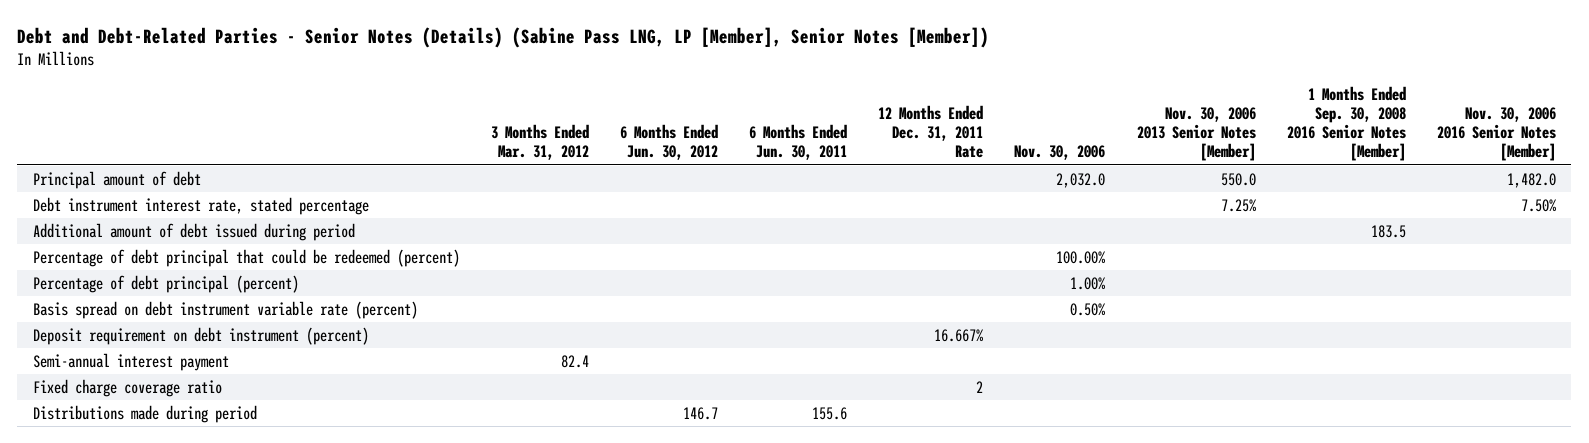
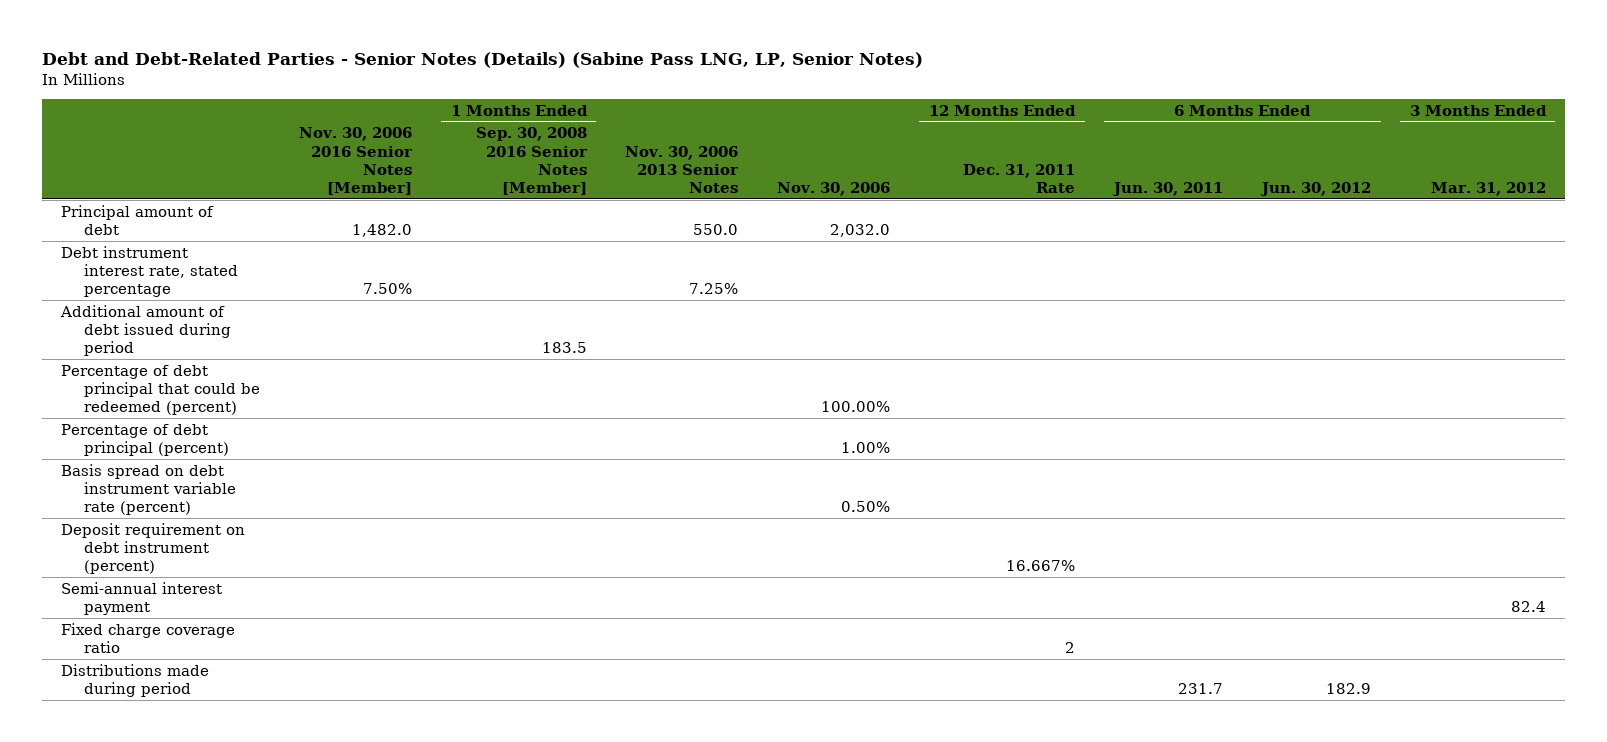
[17,26,990,48] Debt and Debt-Related Parties - Senior Notes (Details) (Sabine Pass LNG, LP [Member], Senior Notes [Member]) -> [41,51,923,68] Debt and Debt-Related Parties - Senior Notes (Details) (Sabine Pass LNG, LP, Senior Notes)
[1136,107,1256,162] Nov. 30, 2006 2013 Senior Notes [Member] -> none
none -> [625,145,740,193] Nov. 30, 2006 2013 Senior Notes
[683,406,719,420] 146.7 -> [1325,682,1371,694] 182.9
[812,406,848,420] 155.6 -> [1177,682,1223,694] 231.7

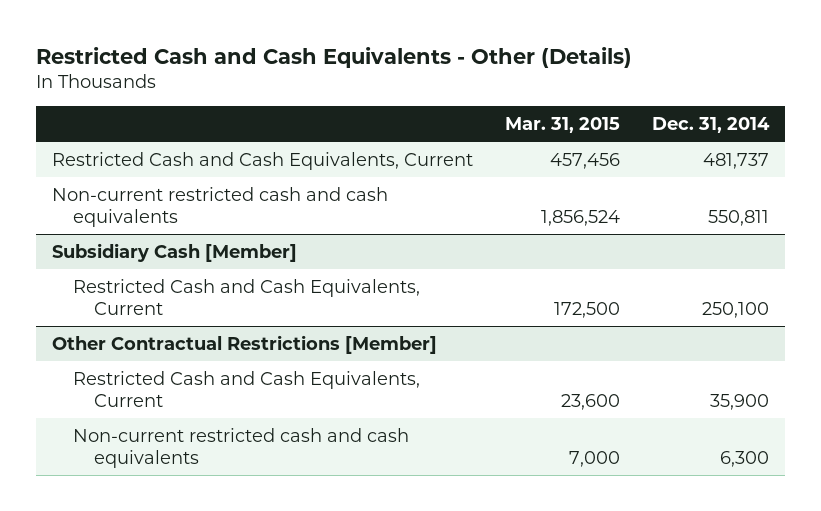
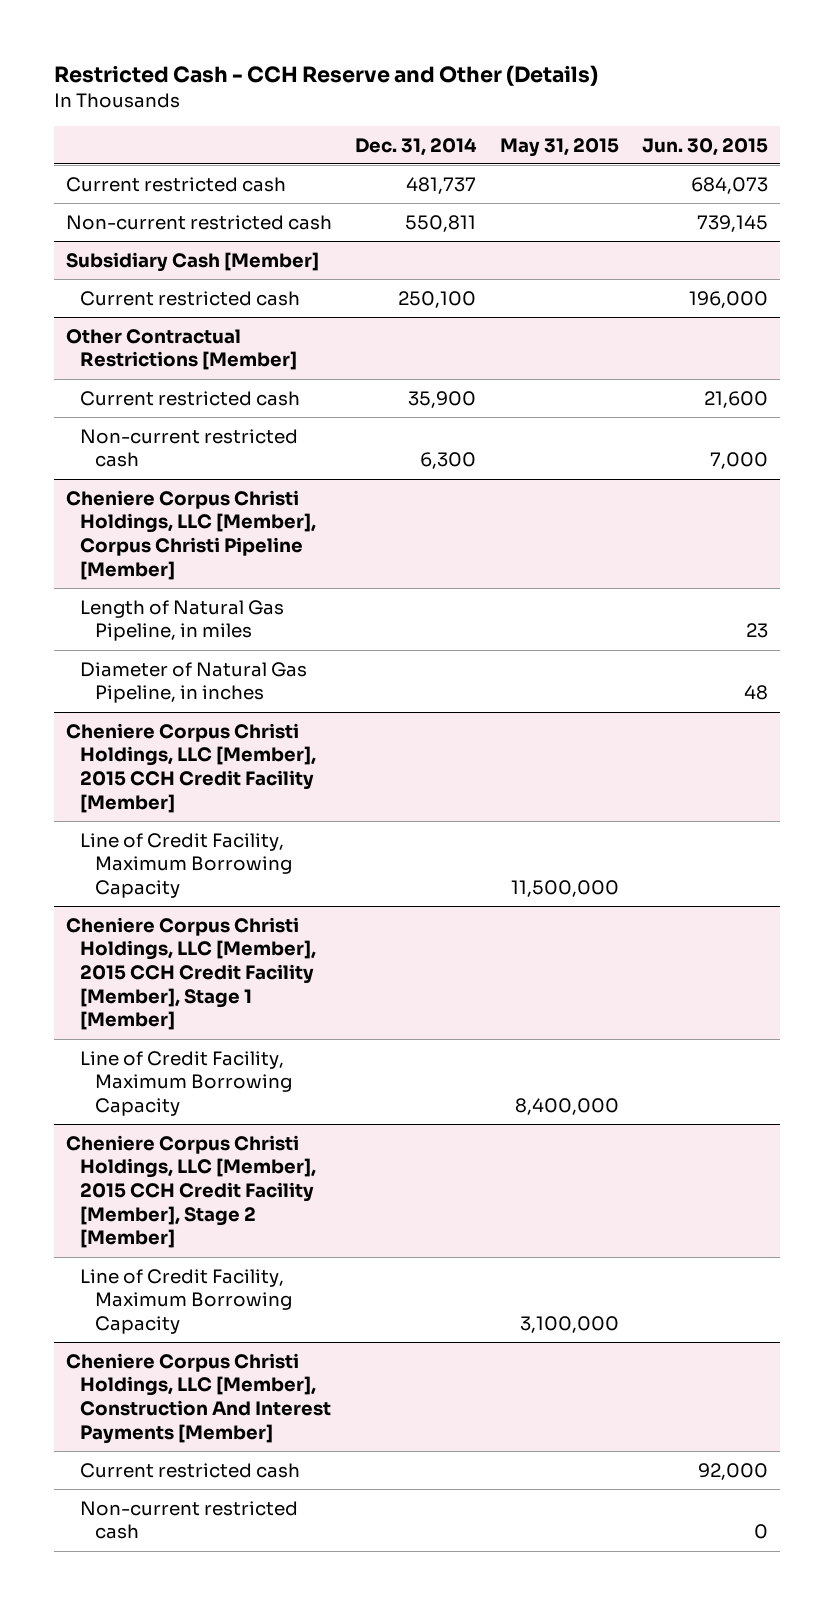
[35,46,632,68] Restricted Cash and Cash Equivalents - Other (Details) -> [53,65,598,87] Restricted Cash - CCH Reserve and Other (Details)
[504,117,620,134] Mar. 31, 2015 -> none
none -> [499,137,619,157] May 31, 2015
none -> [642,137,769,156] Jun. 30, 2015
[51,151,473,170] Restricted Cash and Cash Equivalents, Current -> [65,176,286,192] Current restricted cash
[51,186,388,227] Non-current restricted cash and cash equivalents -> [65,214,332,230] Non-current restricted cash
[73,278,421,315] Restricted Cash and Cash Equivalents, Current -> [80,290,301,306] Current restricted cash
[73,370,421,407] Restricted Cash and Cash Equivalents, Current -> [80,390,301,406] Current restricted cash
[73,427,410,468] Non-current restricted cash and cash equivalents -> [80,428,299,468] Non-current restricted cash
none -> [65,489,317,580] Cheniere Corpus Christi Holdings, LLC [Member], Corpus Christi Pipeline [Member]
none -> [80,599,285,642] Length of Natural Gas Pipeline, in miles
none -> [80,661,308,704] Diameter of Natural Gas Pipeline, in inches
none -> [65,722,317,813] Cheniere Corpus Christi Holdings, LLC [Member], 2015 CCH Credit Facility [Member]
none -> [80,832,292,898] Line of Credit Facility, Maximum Borrowing Capacity
none -> [65,916,317,1031] Cheniere Corpus Christi Holdings, LLC [Member], 2015 CCH Credit Facility [Member], Stage 1 [Member]
none -> [80,1050,292,1116] Line of Credit Facility, Maximum Borrowing Capacity
none -> [65,1134,317,1249] Cheniere Corpus Christi Holdings, LLC [Member], 2015 CCH Credit Facility [Member], Stage 2 [Member]
none -> [80,1268,292,1334] Line of Credit Facility, Maximum Borrowing Capacity
none -> [65,1352,332,1444] Cheniere Corpus Christi Holdings, LLC [Member], Construction And Interest Payments [Member]
none -> [80,1462,301,1478] Current restricted cash
none -> [80,1500,299,1540] Non-current restricted cash

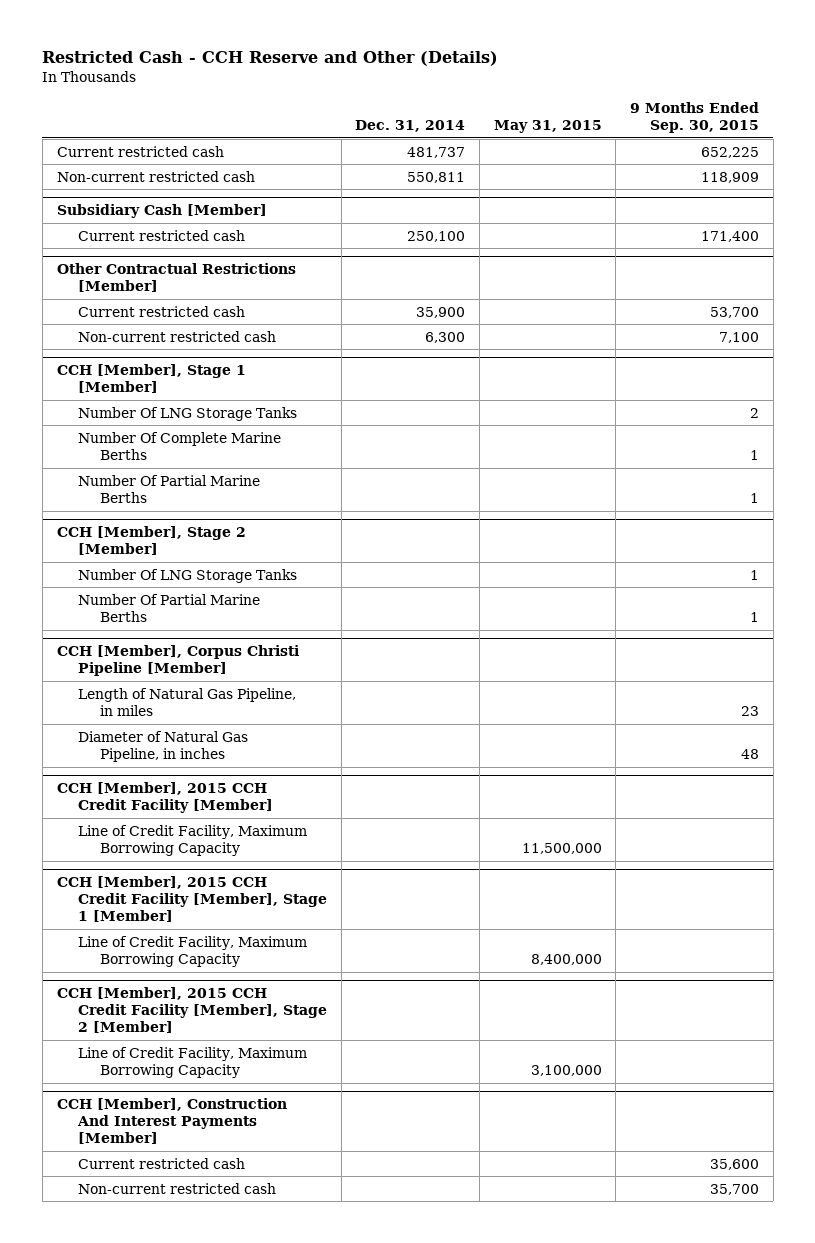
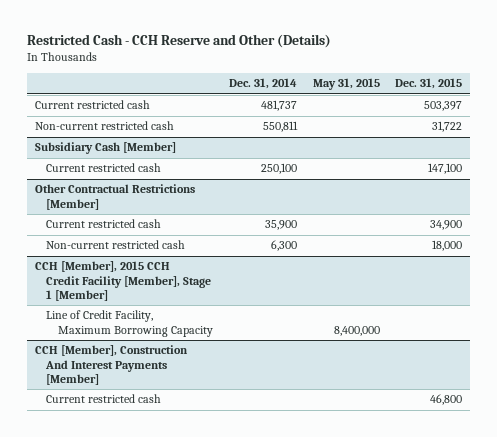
[629,102,759,134] 9 Months Ended Sep. 30, 2015 -> none
none -> [395,78,463,90] Dec. 31, 2015
[56,364,246,394] CCH [Member], Stage 1 [Member] -> none
[78,406,298,421] Number Of LNG Storage Tanks -> none
[78,431,282,460] Number Of Complete Marine Berths -> none
[78,474,261,503] Number Of Partial Marine Berths -> none
[56,526,246,556] CCH [Member], Stage 2 [Member] -> none
[78,568,298,583] Number Of LNG Storage Tanks -> none
[78,593,261,622] Number Of Partial Marine Berths -> none
[56,645,299,677] CCH [Member], Corpus Christi Pipeline [Member] -> none
[78,687,297,716] Length of Natural Gas Pipeline, in miles -> none
[78,730,249,762] Diameter of Natural Gas Pipeline, in inches -> none
[56,782,274,814] CCH [Member], 2015 CCH Credit Facility [Member] -> none
[78,824,308,856] Line of Credit Facility, Maximum Borrowing Capacity -> none
[56,987,328,1034] CCH [Member], 2015 CCH Credit Facility [Member], Stage 2 [Member] -> none
[78,1046,308,1078] Line of Credit Facility, Maximum Borrowing Capacity -> none
[78,1182,277,1194] Non-current restricted cash -> none

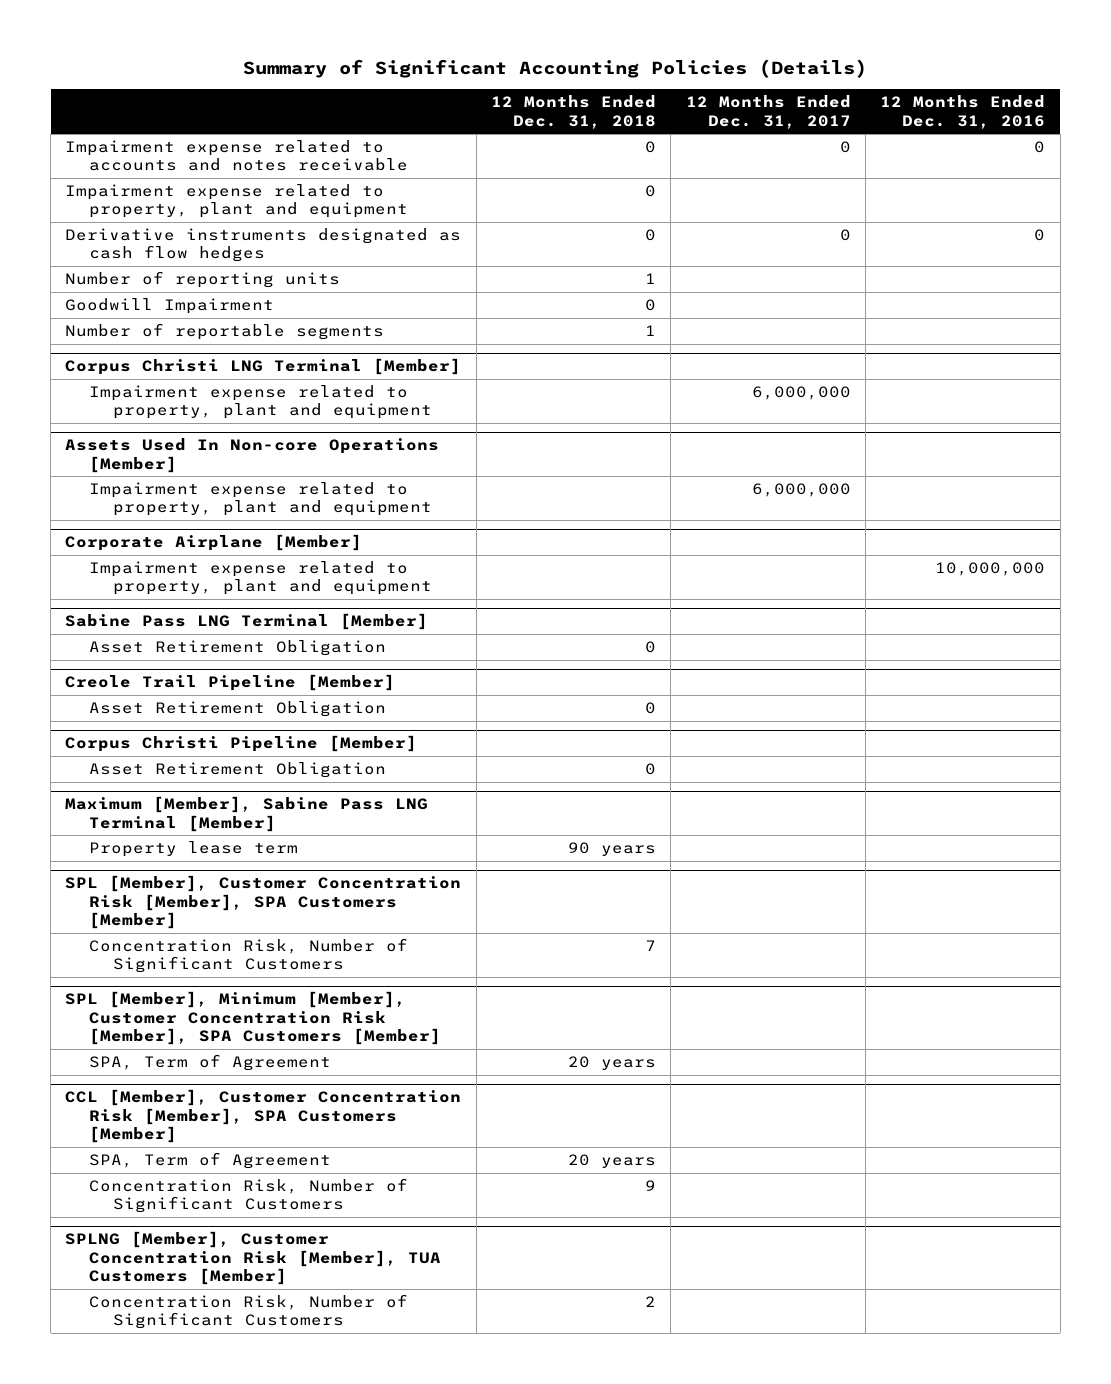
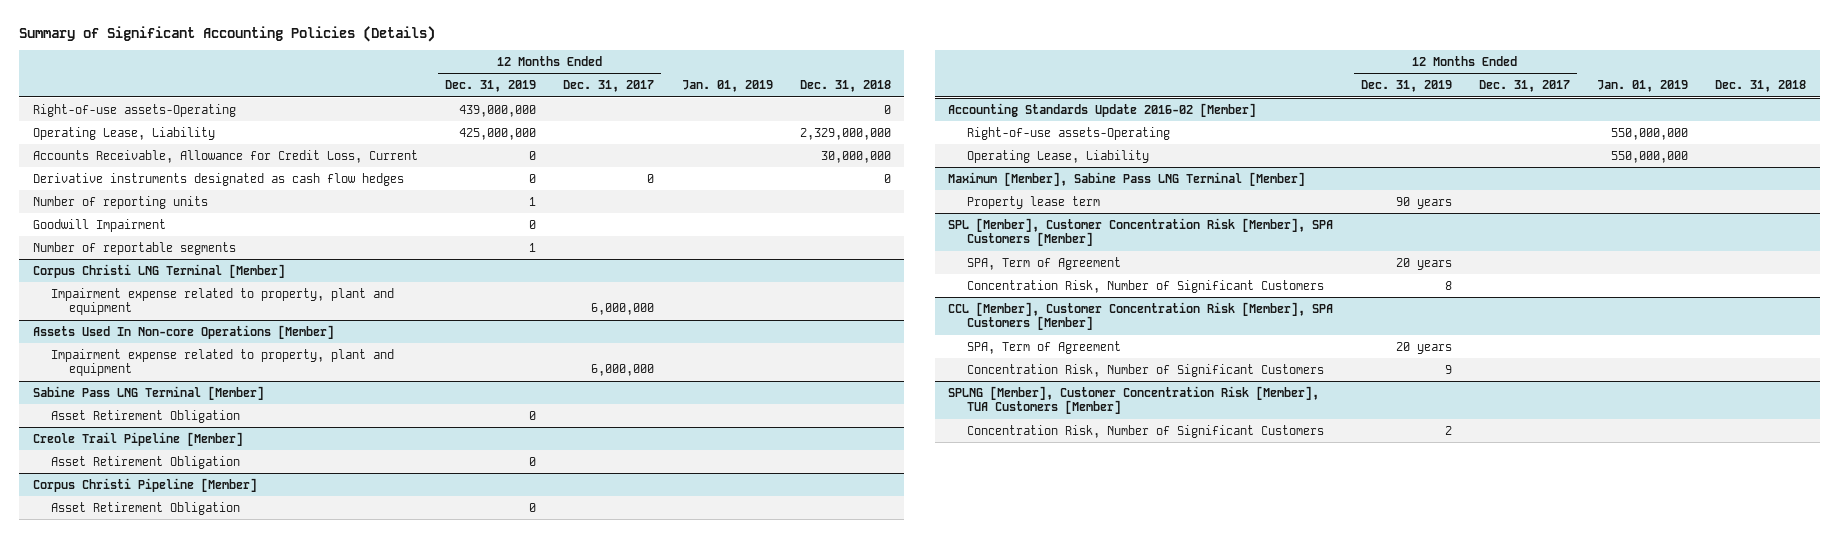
[491,95,657,129] 12 Months Ended Dec. 31, 2018 -> none
[880,95,1046,129] 12 Months Ended Dec. 31, 2016 -> none
none -> [445,80,537,93] Dec. 31, 2019
none -> [681,80,773,93] Jan. 01, 2019
none -> [799,80,891,93] Dec. 31, 2018
[65,140,409,172] Impairment expense related to accounts and notes receivable -> none
[65,184,409,219] Impairment expense related to property, plant and equipment -> none
none -> [32,103,236,117] Right-of-use assets-Operating
none -> [32,126,215,140] Operating Lease, Liability
none -> [32,149,418,163] Accounts Receivable, Allowance for Credit Loss, Current
[65,534,363,552] Corporate Airplane [Member] -> none
[89,561,432,596] Impairment expense related to property, plant and equipment -> none
none -> [948,102,1257,117] Accounting Standards Update 2016-02 [Member]
none -> [966,126,1170,140] Right-of-use assets-Operating
none -> [966,149,1149,163] Operating Lease, Liability
none -> [966,256,1121,270] SPA, Term of Agreement
[65,991,442,1045] SPL [Member], Minimum [Member], Customer Concentration Risk [Member], SPA Customers [Member] -> none
[89,1054,332,1072] SPA, Term of Agreement -> none

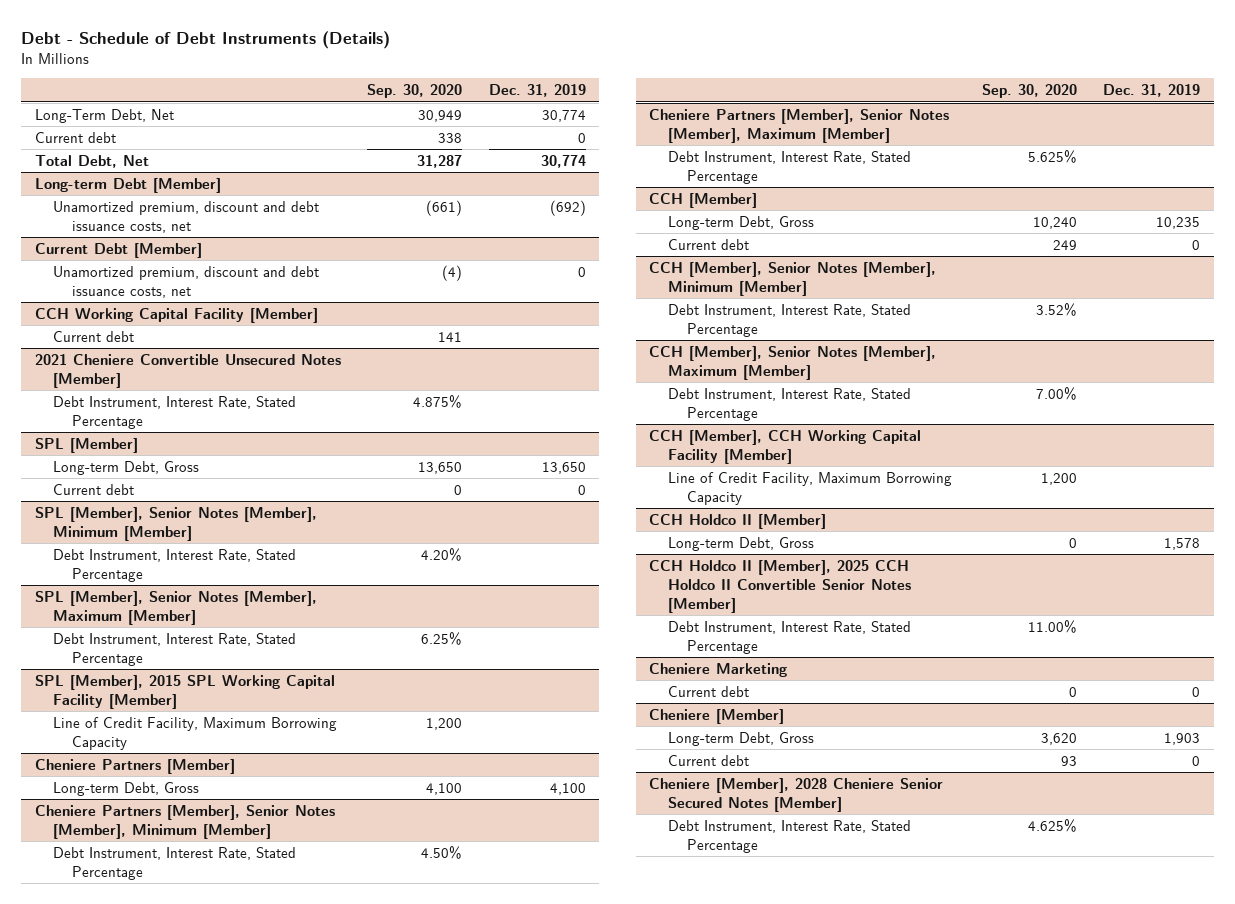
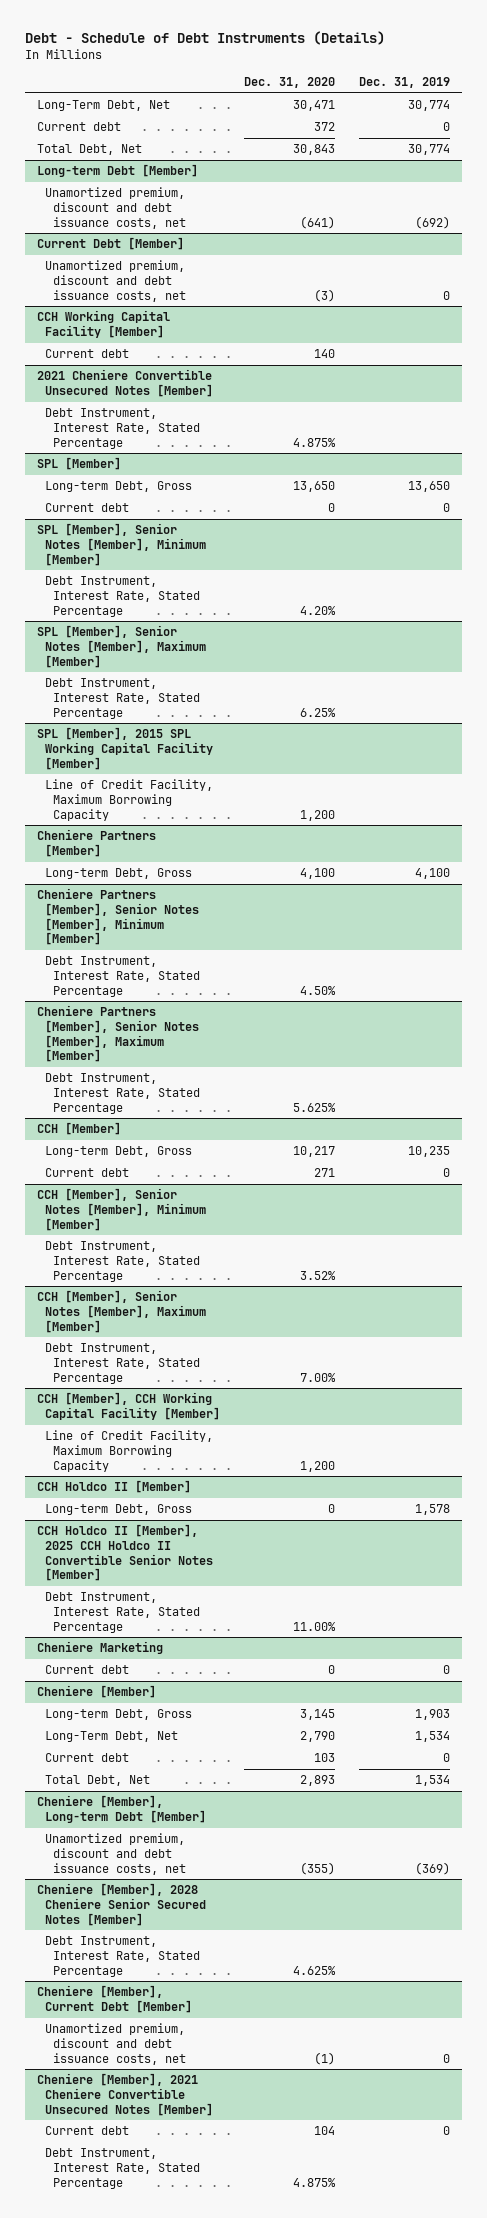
[367,84,463,99] Sep. 30, 2020 -> none
none -> [244,76,336,88] Dec. 31, 2020
none -> [45,1731,179,1743] Long-Term Debt, Net
none -> [45,1775,151,1787] Total Debt, Net
none -> [37,1795,207,1823] Cheniere [Member], Long-term Debt [Member]
none -> [45,1833,187,1875] Unamortized premium, discount and debt issuance costs, net
none -> [37,1985,193,2013] Cheniere [Member], Current Debt [Member]
none -> [45,2023,187,2065] Unamortized premium, discount and debt issuance costs, net
none -> [37,2073,214,2116] Cheniere [Member], 2021 Cheniere Convertible Unsecured Notes [Member]
none -> [45,2126,130,2136] Current debt
none -> [45,2148,201,2189] Debt Instrument, Interest Rate, Stated Percentage

